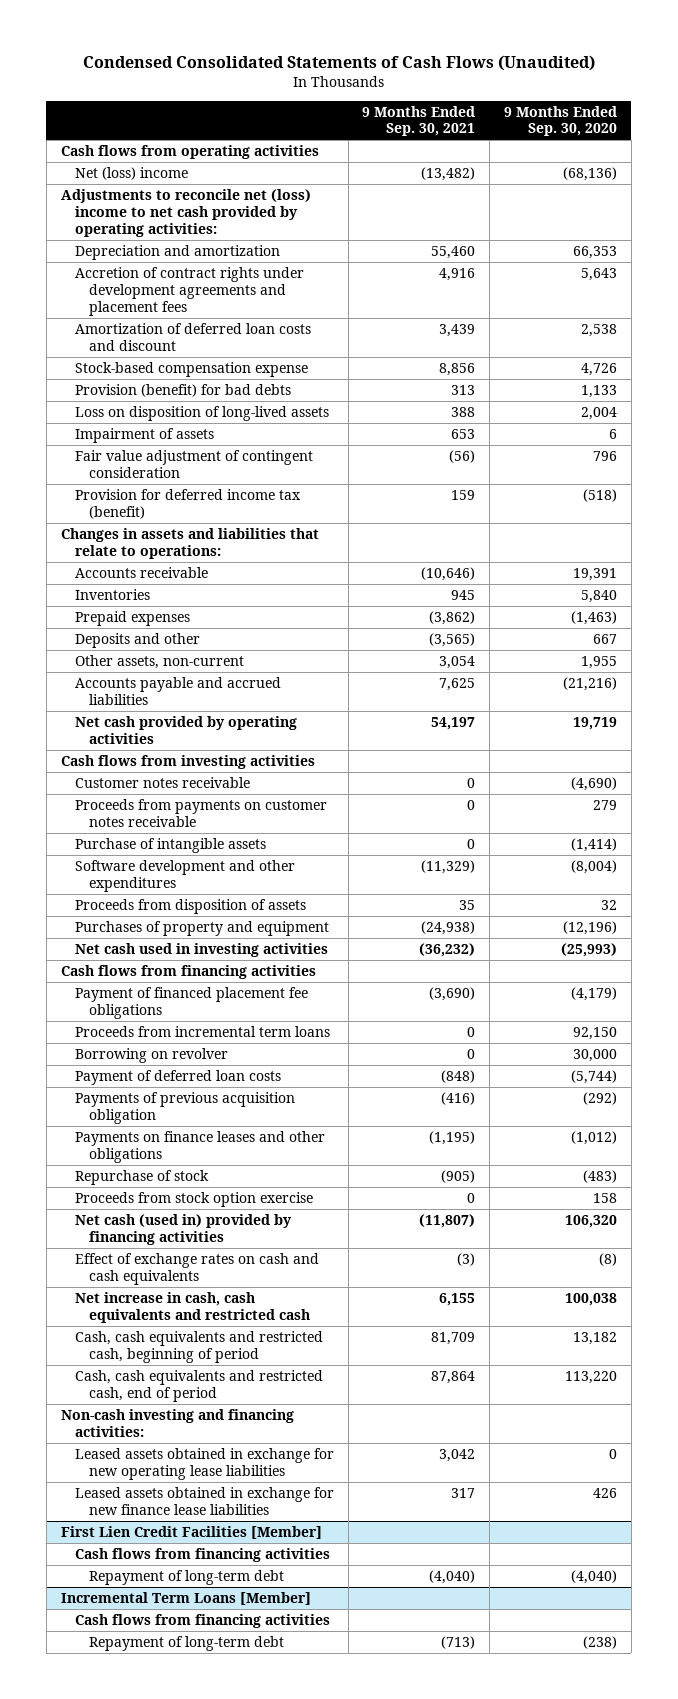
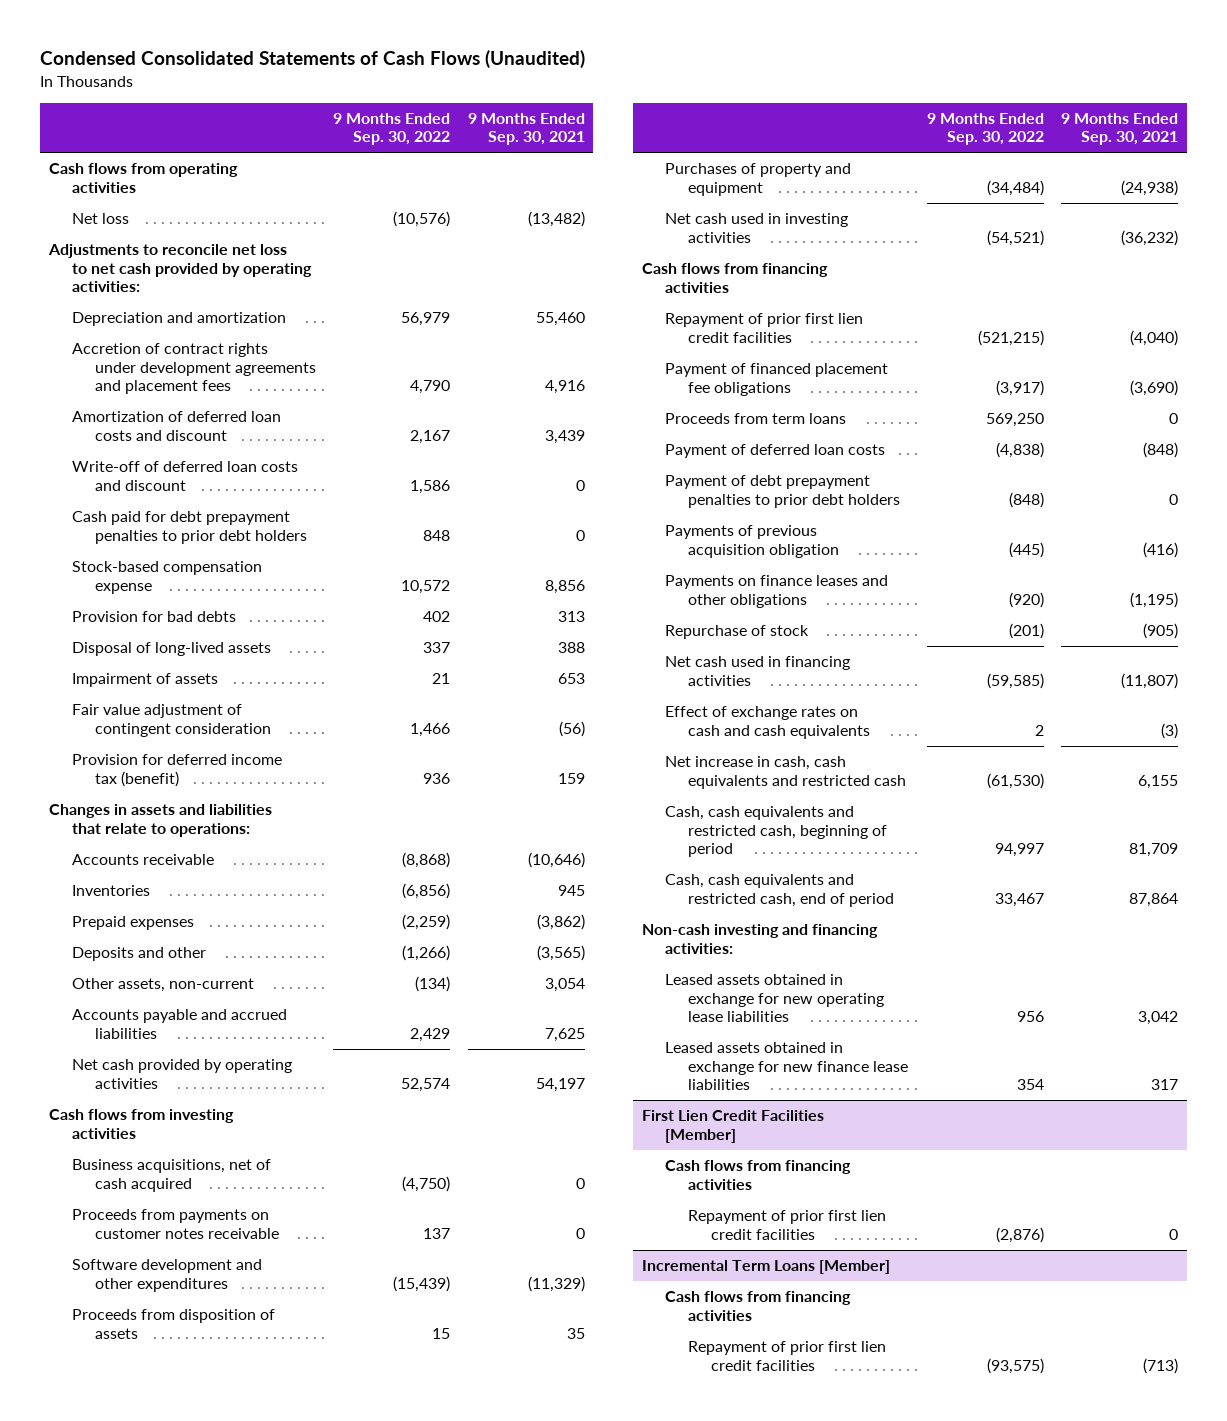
[504,105,618,137] 9 Months Ended Sep. 30, 2020 -> none
none -> [333,112,451,146] 9 Months Ended Sep. 30, 2022
[74,167,188,181] Net (loss) income -> [71,213,129,225] Net loss
[60,189,311,237] Adjustments to reconcile net (loss) income to net cash provided by operating activities: -> [47,244,312,293] Adjustments to reconcile net loss to net cash provided by operating activities:
none -> [71,461,298,491] Write-off of deferred loan costs and discount
none -> [71,511,307,544] Cash paid for debt prepayment penalties to prior debt holders
[74,384,291,398] Provision (benefit) for bad debts -> [71,611,236,623] Provision for bad debts
[74,406,329,422] Loss on disposition of long-lived assets -> [71,642,271,657] Disposal of long-lived assets
[74,777,250,789] Customer notes receivable -> none
none -> [71,1159,271,1192] Business acquisitions, net of cash acquired
[74,838,266,854] Purchase of intangible assets -> none
none -> [665,313,864,343] Repayment of prior first lien credit facilities
[74,1048,228,1064] Borrowing on revolver -> none
[74,1026,330,1038] Proceeds from incremental term loans -> [665,413,847,425] Proceeds from term loans
none -> [665,475,901,508] Payment of debt prepayment penalties to prior debt holders
[74,1192,313,1208] Proceeds from stock option exercise -> none
[74,1214,292,1245] Net cash (used in) provided by financing activities -> [665,656,851,686] Net cash used in financing activities
[89,1570,285,1586] Repayment of long-term debt -> [688,1210,887,1240] Repayment of prior first lien credit facilities
[429,1570,476,1585] (4,040) -> [1169,1228,1179,1240] 0
[89,1636,285,1652] Repayment of long-term debt -> [688,1341,887,1371] Repayment of prior first lien credit facilities

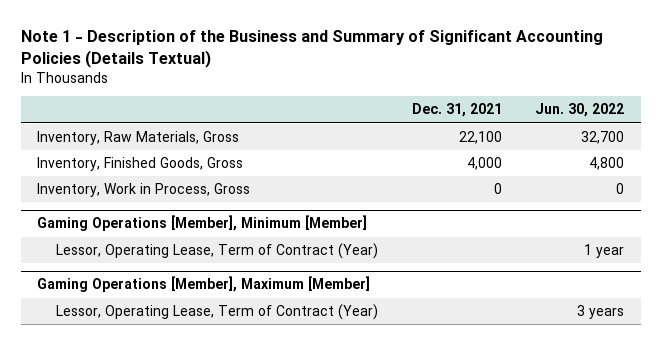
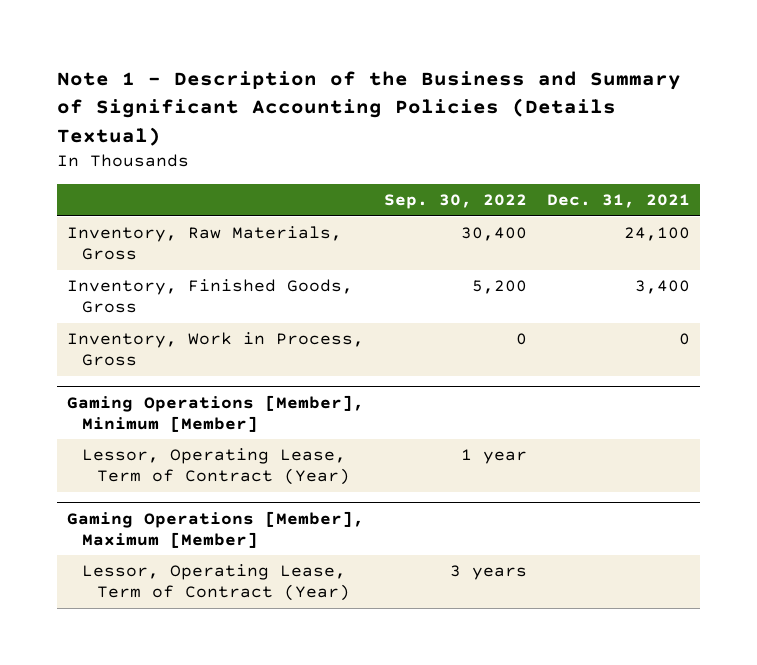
[534,103,624,118] Jun. 30, 2022 -> none
none -> [384,194,528,210] Sep. 30, 2022
[458,131,502,145] 22,100 -> [623,227,690,242] 24,100
[466,157,502,171] 4,000 -> [634,280,690,295] 3,400

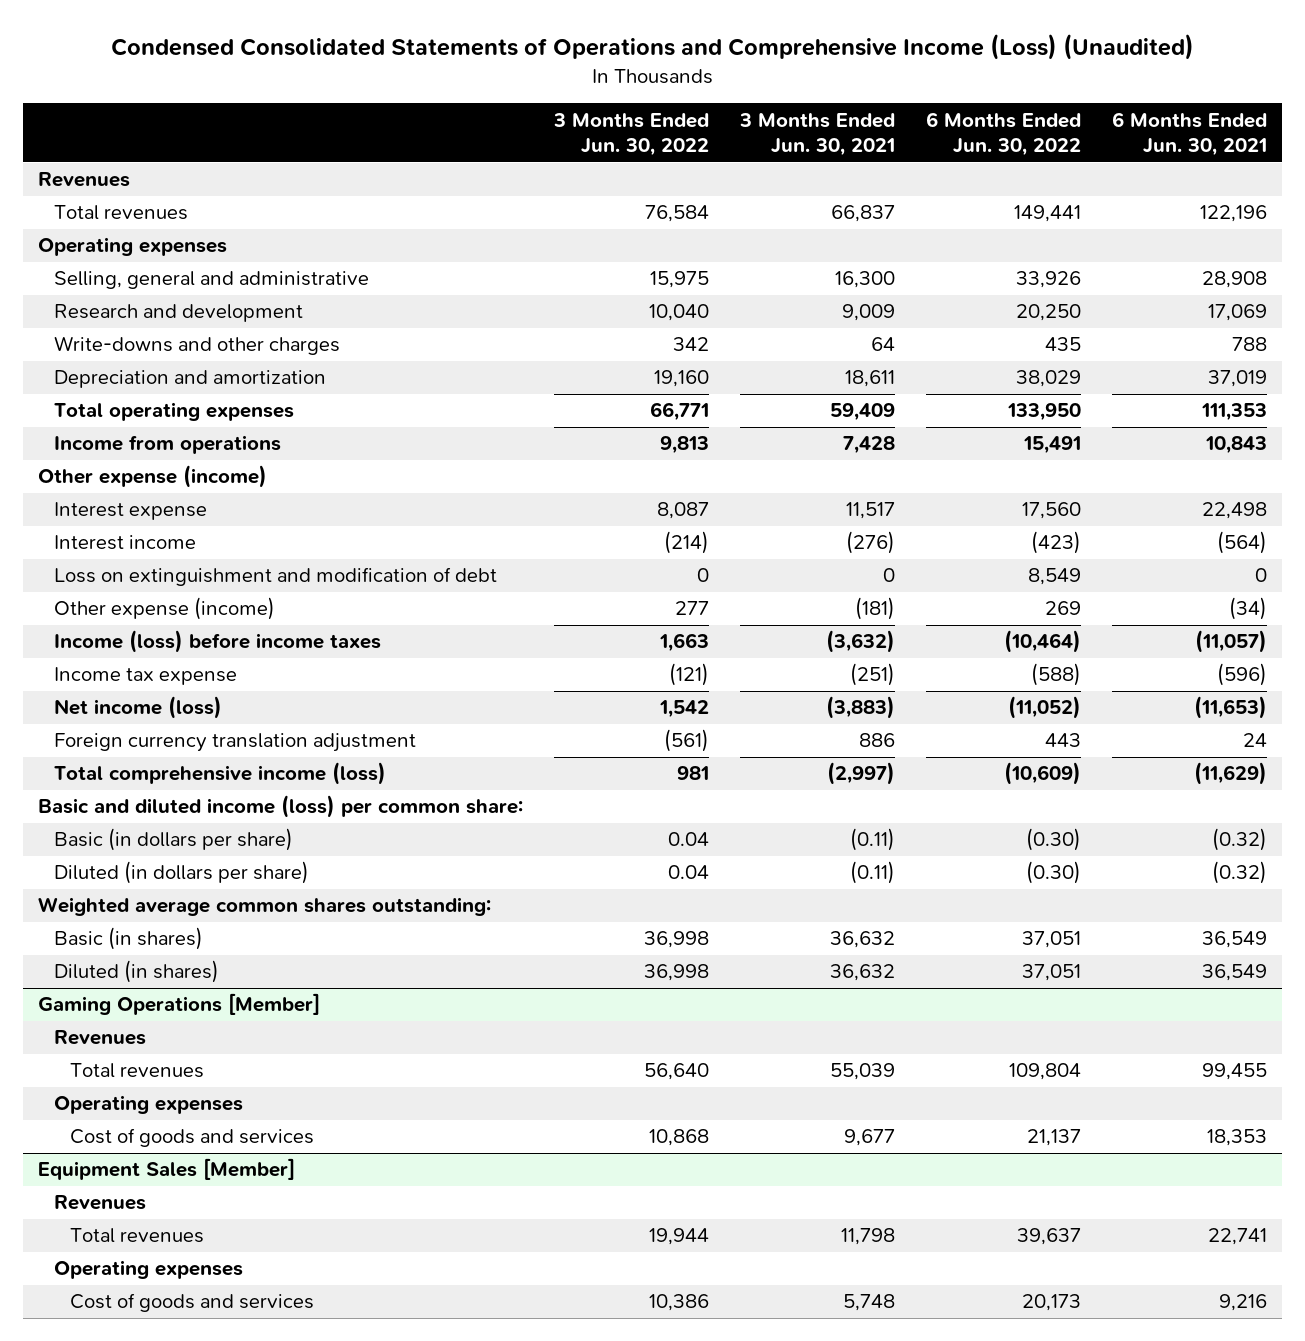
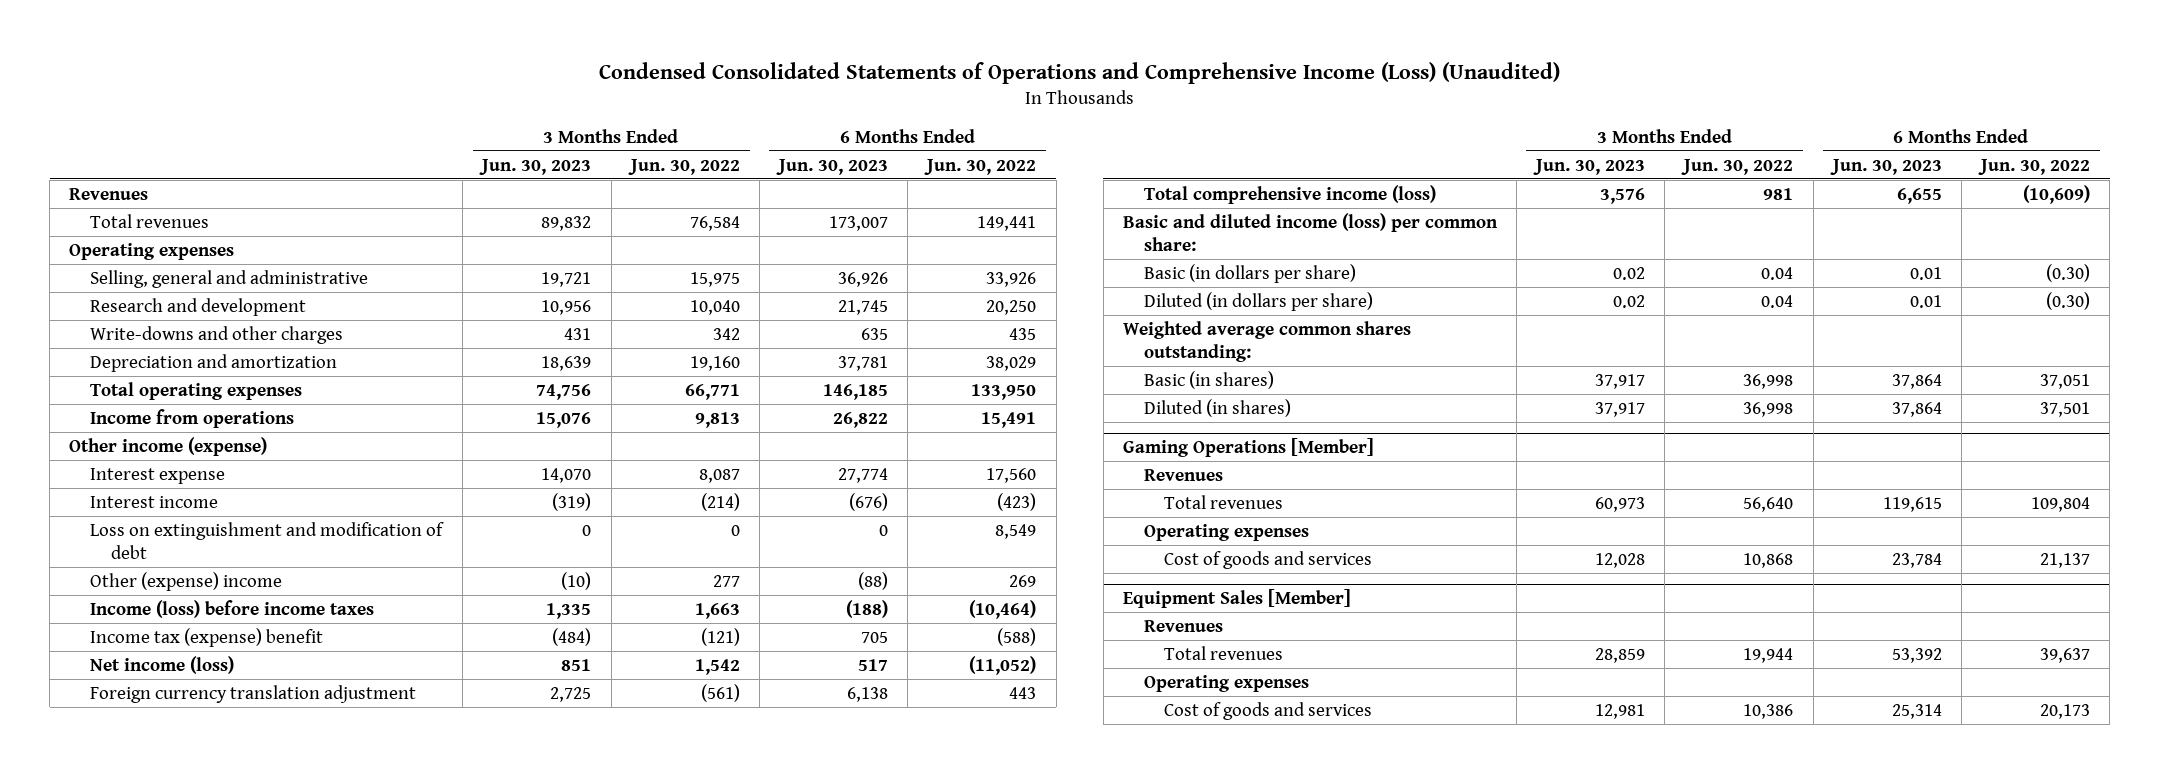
[739,112,896,157] 3 Months Ended Jun. 30, 2021 -> none
[1111,111,1267,157] 6 Months Ended Jun. 30, 2021 -> none
none -> [479,158,592,175] Jun. 30, 2023
none -> [776,158,889,175] Jun. 30, 2023
[38,465,268,489] Other expense (income) -> [69,436,268,456] Other income (expense)
[54,597,276,621] Other expense (income) -> [89,571,282,591] Other (expense) income
[54,667,238,686] Income tax expense -> [89,627,323,647] Income tax (expense) benefit
[1021,964,1081,982] 37,051 -> [2040,401,2091,417] 37,501

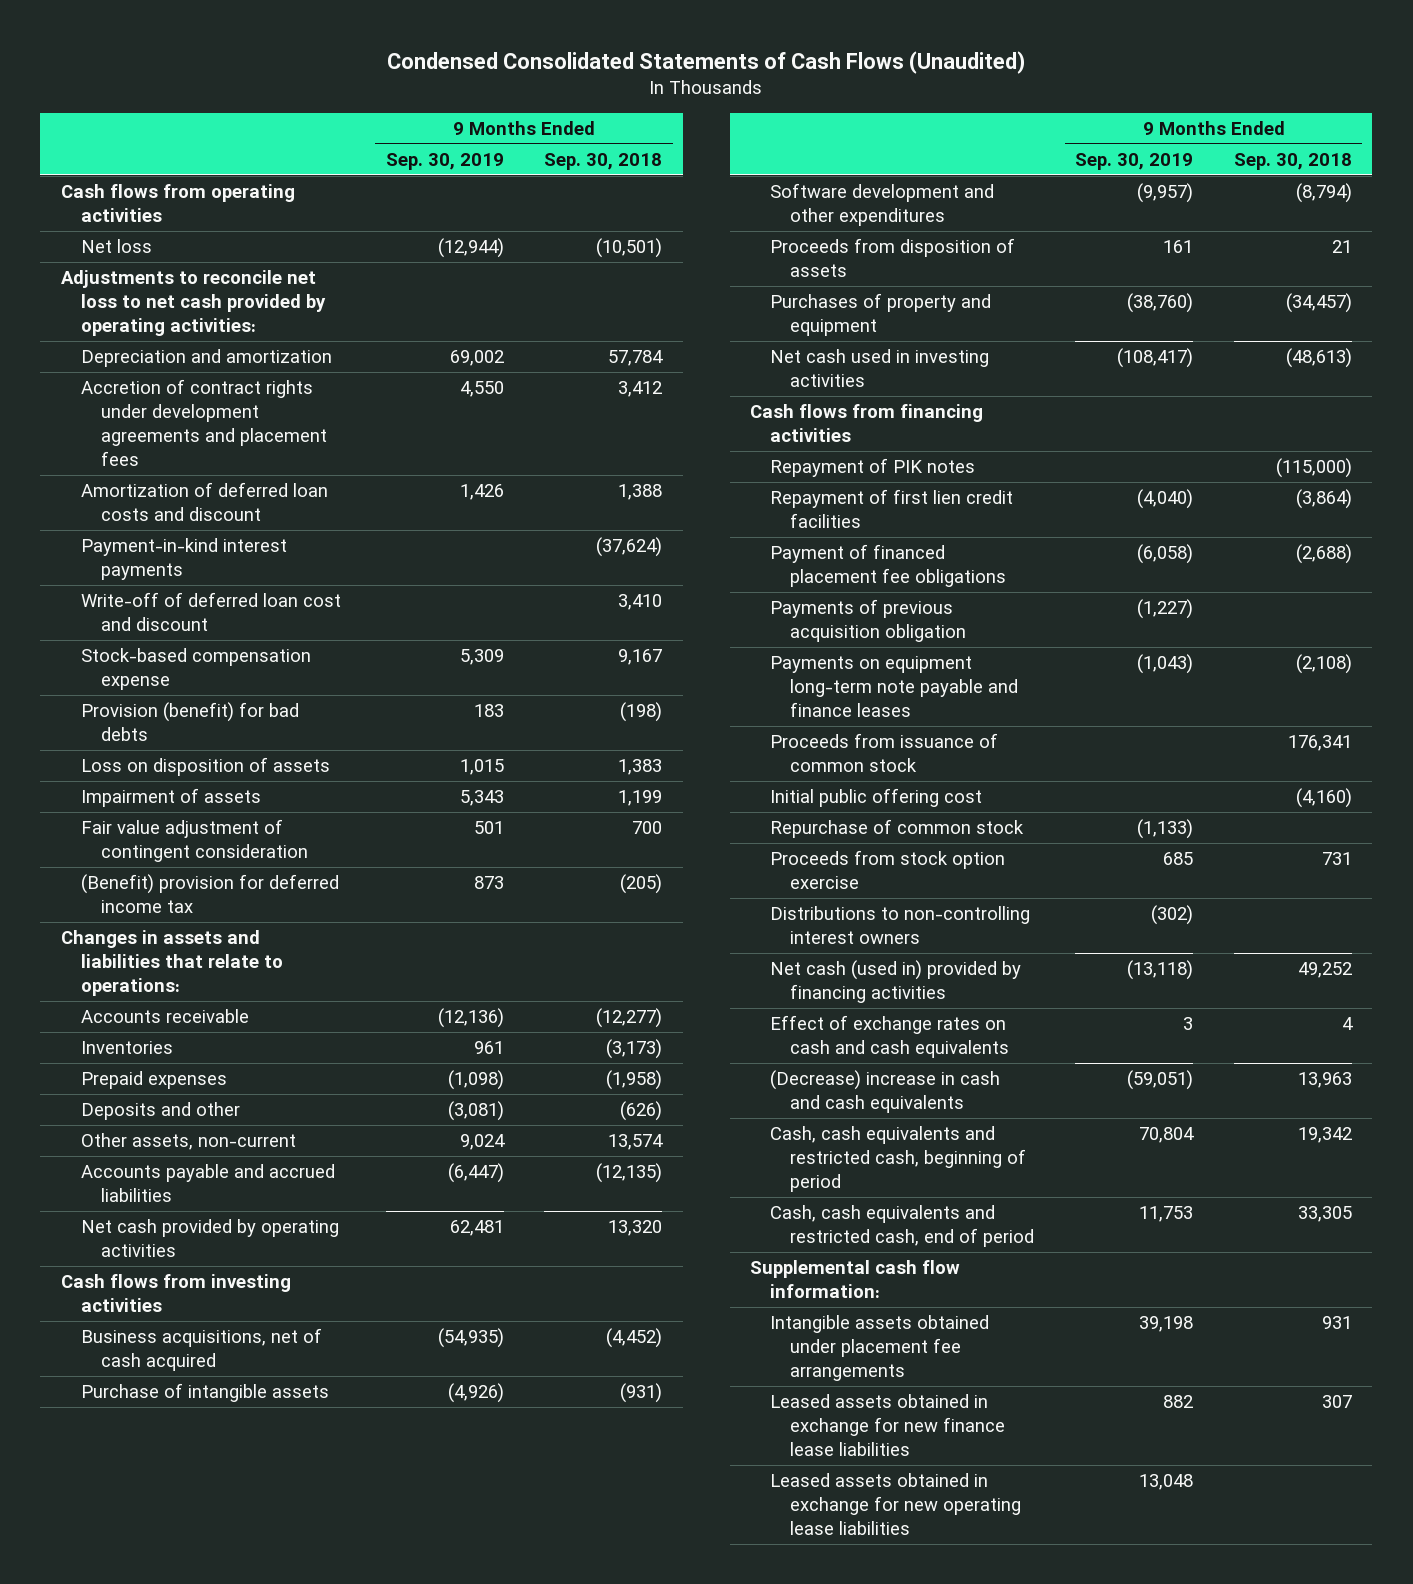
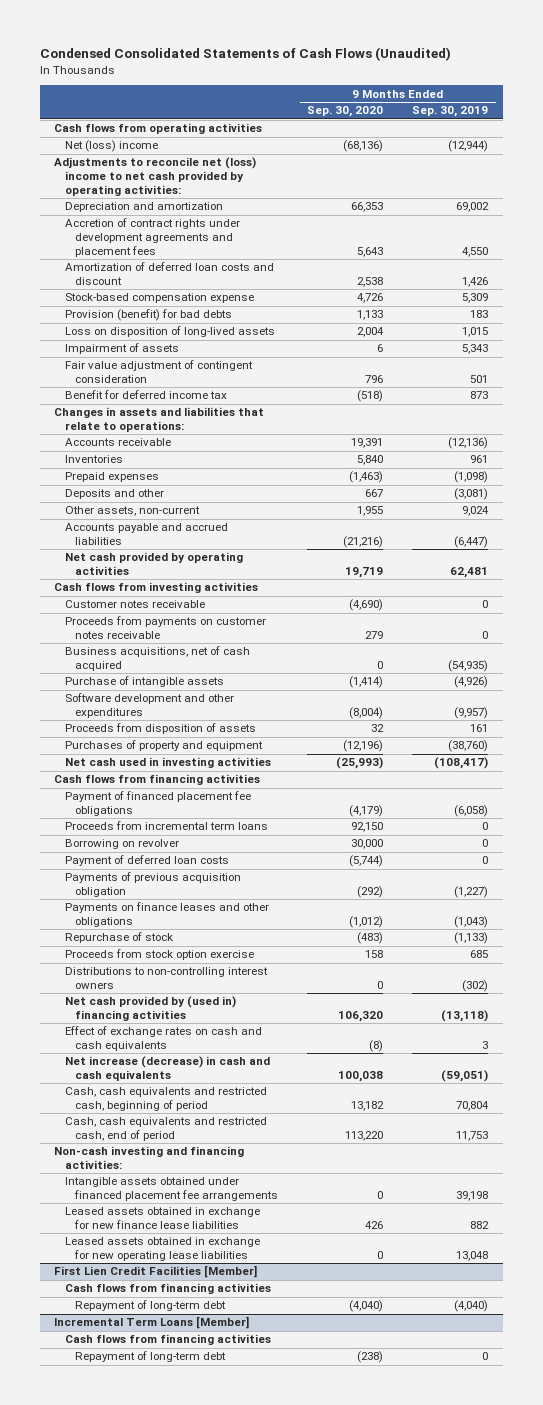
[544,152,663,170] Sep. 30, 2018 -> none
none -> [306,106,383,118] Sep. 30, 2020
[80,239,152,254] Net loss -> [64,140,158,153] Net (loss) income
[60,270,326,336] Adjustments to reconcile net loss to net cash provided by operating activities: -> [54,157,257,196] Adjustments to reconcile net (loss) income to net cash provided by operating activities:
[80,538,287,580] Payment-in-kind interest payments -> none
[80,592,341,631] Write-off of deferred loan cost and discount -> none
[80,757,330,777] Loss on disposition of assets -> [64,326,275,338] Loss on disposition of long-lived assets
[80,874,339,913] (Benefit) provision for deferred income tax -> [64,390,227,400] Benefit for deferred income tax
none -> [64,600,205,609] Customer notes receivable
none -> [64,616,266,640] Proceeds from payments on customer notes receivable
[770,458,976,478] Repayment of PIK notes -> none
[770,489,1014,528] Repayment of first lien credit facilities -> none
none -> [64,821,268,831] Proceeds from incremental term loans
none -> [64,839,179,850] Borrowing on revolver
none -> [64,855,229,867] Payment of deferred loan costs
[770,733,999,772] Proceeds from issuance of common stock -> none
[770,788,983,808] Initial public offering cost -> none
[770,656,1019,717] Payments on equipment long-term note payable and finance leases -> [64,902,269,928] Payments on finance leases and other obligations
[770,819,1025,839] Repurchase of common stock -> [64,932,173,944] Repurchase of stock
[770,960,1022,1003] Net cash (used in) provided by financing activities -> [64,996,236,1022] Net cash provided by (used in) financing activities
[770,1070,1001,1113] (Decrease) increase in cash and cash equivalents -> [64,1056,270,1082] Net increase (decrease) in cash and cash equivalents
[750,1260,961,1298] Supplemental cash flow information: -> none
none -> [54,1146,245,1170] Non-cash investing and financing activities:
[770,1315,990,1381] Intangible assets obtained under placement fee arrangements -> [64,1177,278,1202] Intangible assets obtained under financed placement fee arrangements
none -> [54,1265,258,1279] First Lien Credit Facilities [Member]
none -> [64,1283,271,1295] Cash flows from financing activities
none -> [74,1300,226,1312] Repayment of long-term debt
none -> [54,1316,250,1330] Incremental Term Loans [Member]
none -> [64,1334,271,1346] Cash flows from financing activities
none -> [74,1351,226,1363] Repayment of long-term debt

